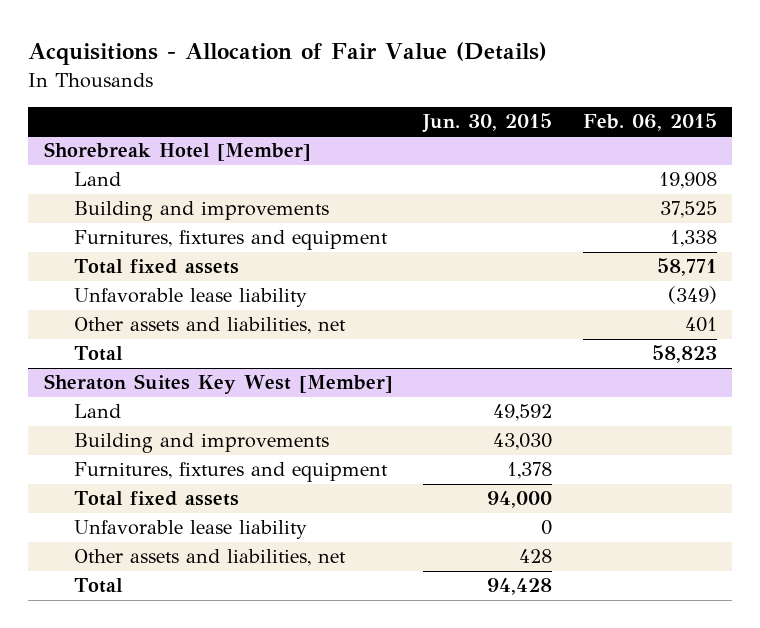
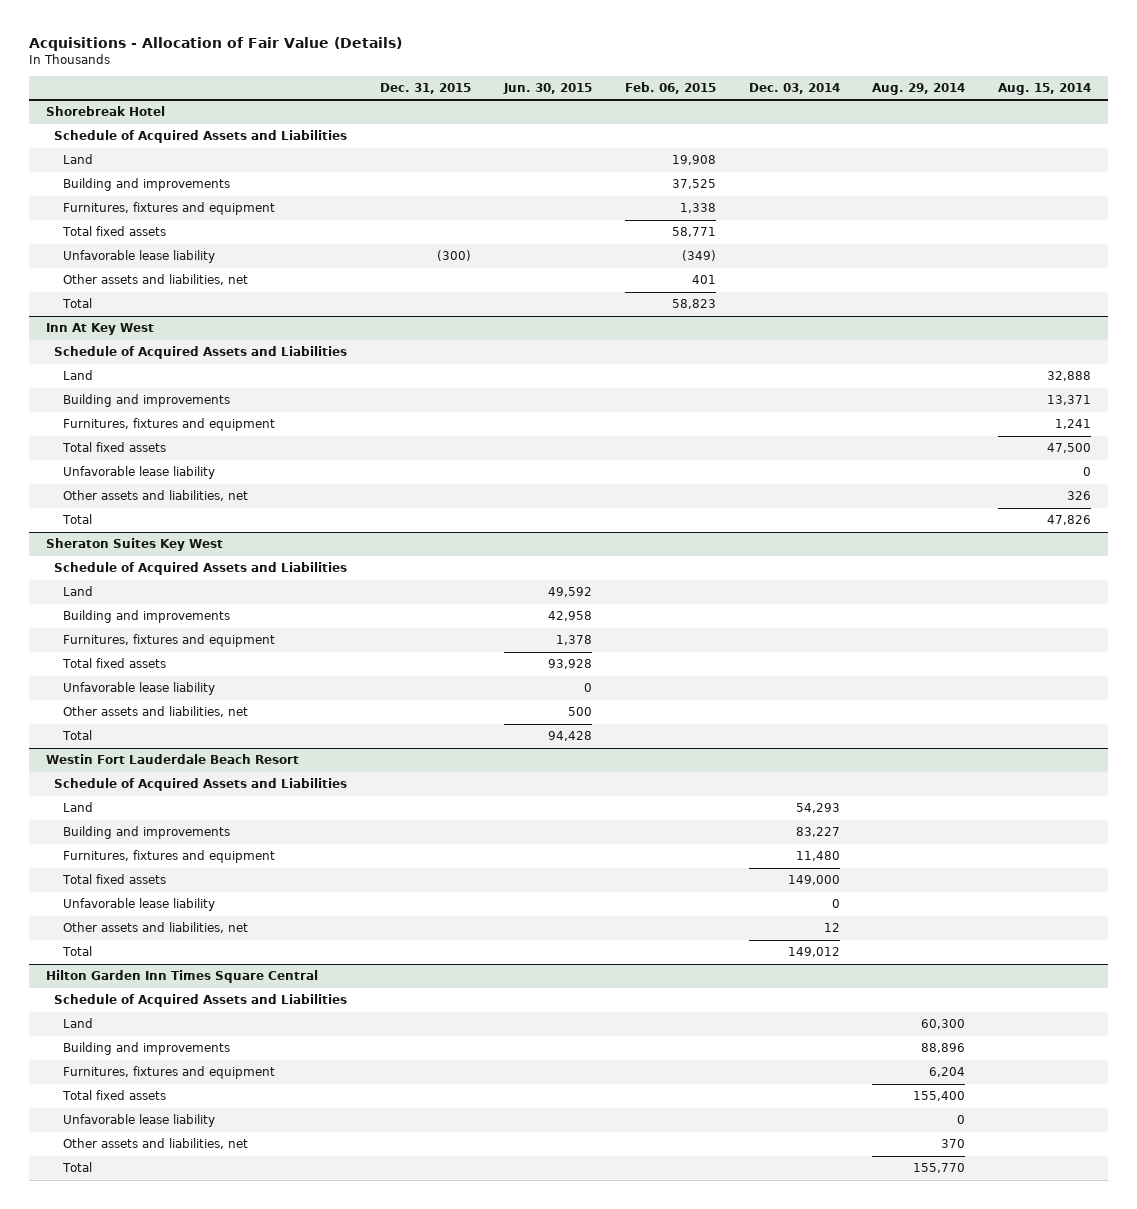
none -> [380,82,472,94] Dec. 31, 2015
none -> [748,82,840,94] Dec. 03, 2014
none -> [872,82,966,95] Aug. 29, 2014
none -> [998,82,1092,95] Aug. 15, 2014
[43,142,311,162] Shorebreak Hotel [Member] -> [45,106,165,117] Shorebreak Hotel
none -> [54,130,348,144] Schedule of Acquired Assets and Liabilities
none -> [45,323,154,336] Inn At Key West
none -> [54,346,348,360] Schedule of Acquired Assets and Liabilities
none -> [62,370,93,381] Land
none -> [62,394,230,408] Building and improvements
none -> [62,418,275,432] Furnitures, fixtures and equipment
none -> [61,442,166,453] Total fixed assets
none -> [62,466,215,480] Unfavorable lease liability
none -> [62,490,248,502] Other assets and liabilities, net
none -> [61,514,92,525] Total
[43,374,393,395] Sheraton Suites Key West [Member] -> [45,538,223,552] Sheraton Suites Key West
none -> [54,562,348,576] Schedule of Acquired Assets and Liabilities
[493,433,553,451] 43,030 -> [547,611,592,622] 42,958
[487,491,553,509] 94,000 -> [547,659,592,670] 93,928
[519,549,553,564] 428 -> [567,707,592,717] 500
none -> [45,754,299,765] Westin Fort Lauderdale Beach Resort
none -> [54,778,348,792] Schedule of Acquired Assets and Liabilities
none -> [62,802,93,813] Land
none -> [62,826,230,840] Building and improvements
none -> [62,850,275,864] Furnitures, fixtures and equipment
none -> [61,874,166,885] Total fixed assets
none -> [62,898,215,912] Unfavorable lease liability
none -> [62,922,248,934] Other assets and liabilities, net
none -> [61,946,92,957] Total
none -> [45,970,318,984] Hilton Garden Inn Times Square Central
none -> [54,994,348,1008] Schedule of Acquired Assets and Liabilities
none -> [62,1018,93,1029] Land
none -> [62,1042,230,1056] Building and improvements
none -> [62,1066,275,1080] Furnitures, fixtures and equipment
none -> [61,1090,166,1101] Total fixed assets
none -> [62,1114,215,1128] Unfavorable lease liability
none -> [62,1138,248,1150] Other assets and liabilities, net
none -> [61,1162,92,1173] Total

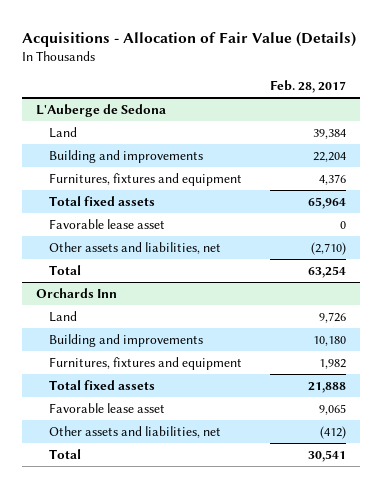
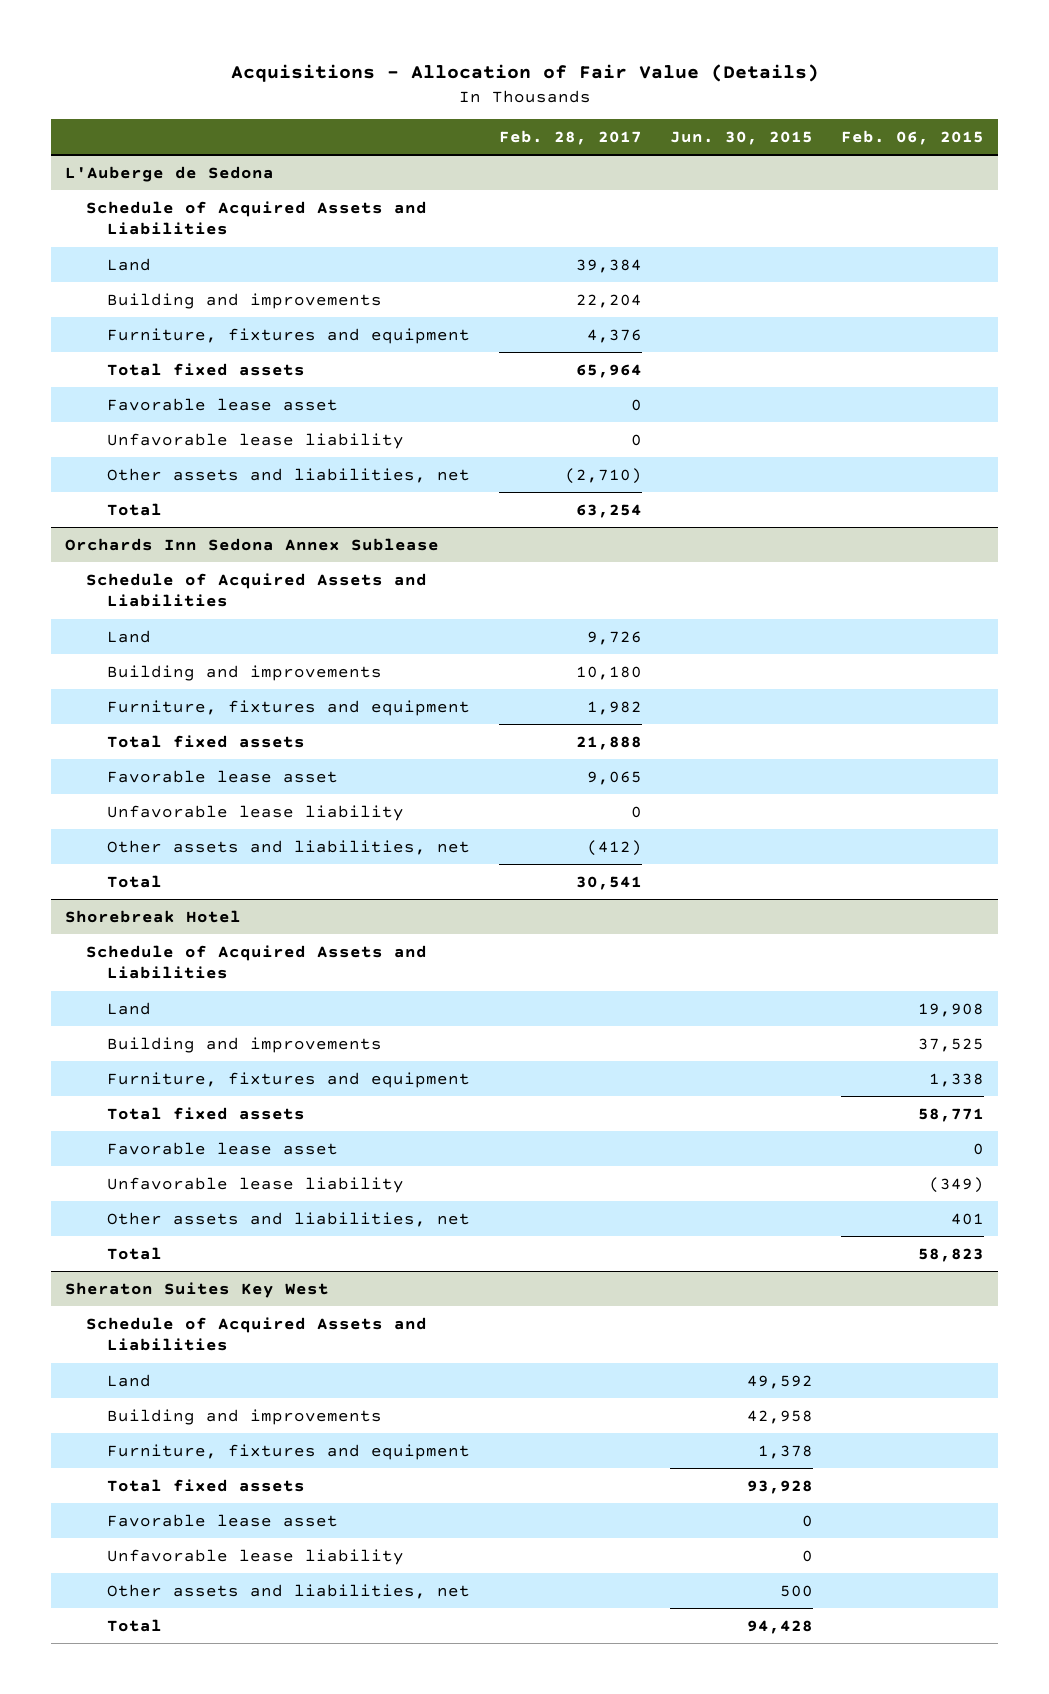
none -> [669,130,813,145] Jun. 30, 2015
none -> [840,129,984,145] Feb. 06, 2015
none -> [86,200,428,236] Schedule of Acquired Assets and Liabilities
[49,172,243,186] Furnitures, fixtures and equipment -> [107,327,471,344] Furniture, fixtures and equipment
none -> [107,432,405,449] Unfavorable lease liability
[35,287,117,298] Orchards Inn -> [65,537,440,551] Orchards Inn Sedona Annex Sublease
none -> [86,572,428,608] Schedule of Acquired Assets and Liabilities
[49,356,243,370] Furnitures, fixtures and equipment -> [107,699,471,716] Furniture, fixtures and equipment
none -> [107,804,405,821] Unfavorable lease liability
none -> [65,909,242,923] Shorebreak Hotel
none -> [86,944,428,980] Schedule of Acquired Assets and Liabilities
none -> [107,1001,152,1015] Land
none -> [107,1036,383,1053] Building and improvements
none -> [107,1071,471,1088] Furniture, fixtures and equipment
none -> [107,1106,306,1120] Total fixed assets
none -> [107,1141,339,1155] Favorable lease asset
none -> [107,1176,405,1193] Unfavorable lease liability
none -> [107,1211,471,1227] Other assets and liabilities, net
none -> [107,1246,163,1260] Total
none -> [65,1281,330,1298] Sheraton Suites Key West
none -> [86,1316,428,1352] Schedule of Acquired Assets and Liabilities
none -> [107,1373,152,1387] Land
none -> [107,1408,383,1425] Building and improvements
none -> [107,1443,471,1460] Furniture, fixtures and equipment
none -> [107,1478,306,1492] Total fixed assets
none -> [107,1513,339,1527] Favorable lease asset
none -> [107,1548,405,1565] Unfavorable lease liability
none -> [107,1583,471,1599] Other assets and liabilities, net
none -> [107,1618,163,1632] Total

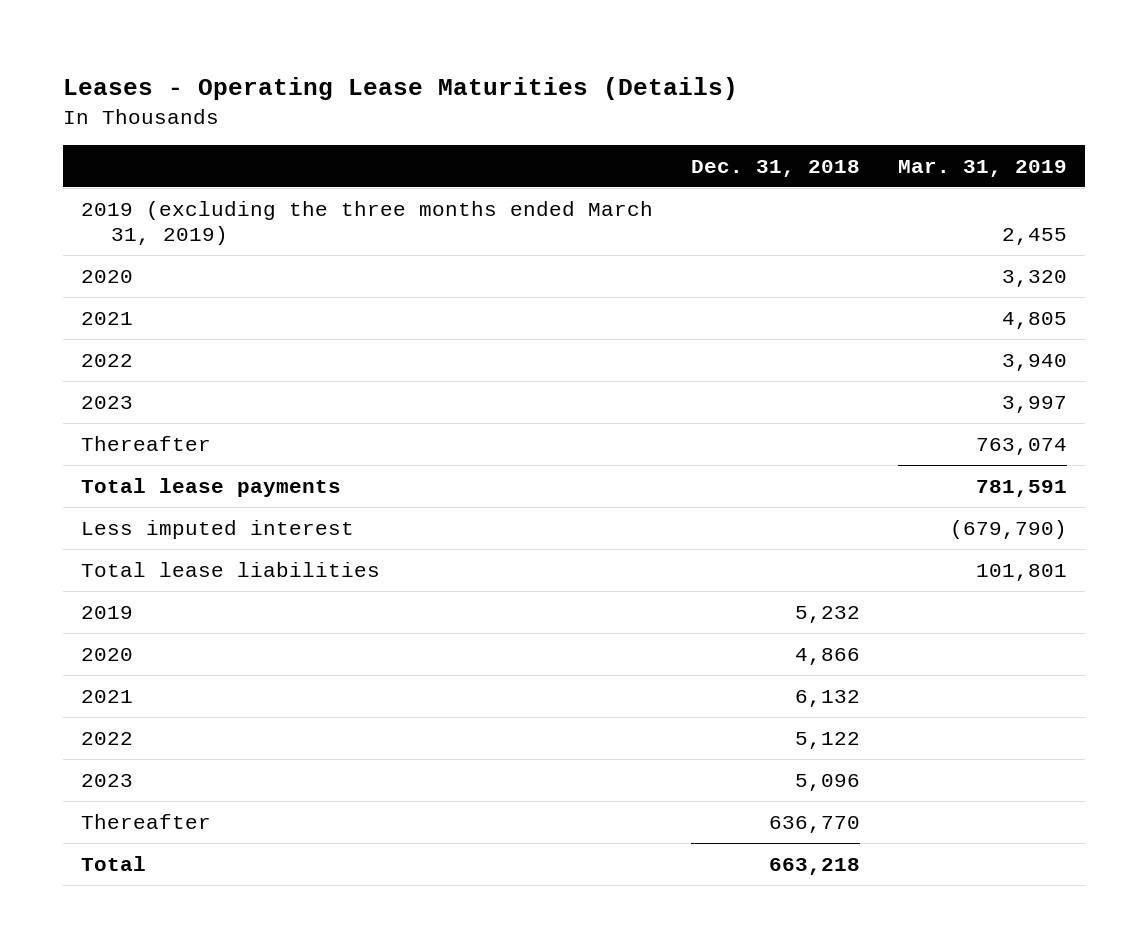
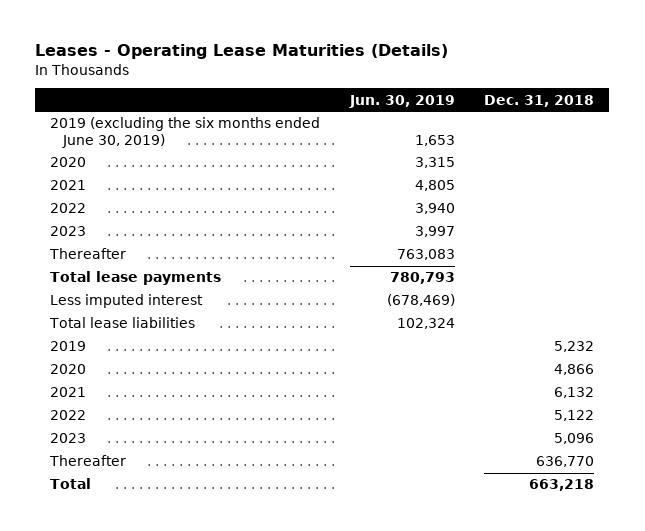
[897,159,1067,177] Mar. 31, 2019 -> none
none -> [348,94,455,108] Jun. 30, 2019
[81,200,654,246] 2019 (excluding the three months ended March 31, 2019) -> [50,117,321,148] 2019 (excluding the six months ended June 30, 2019)

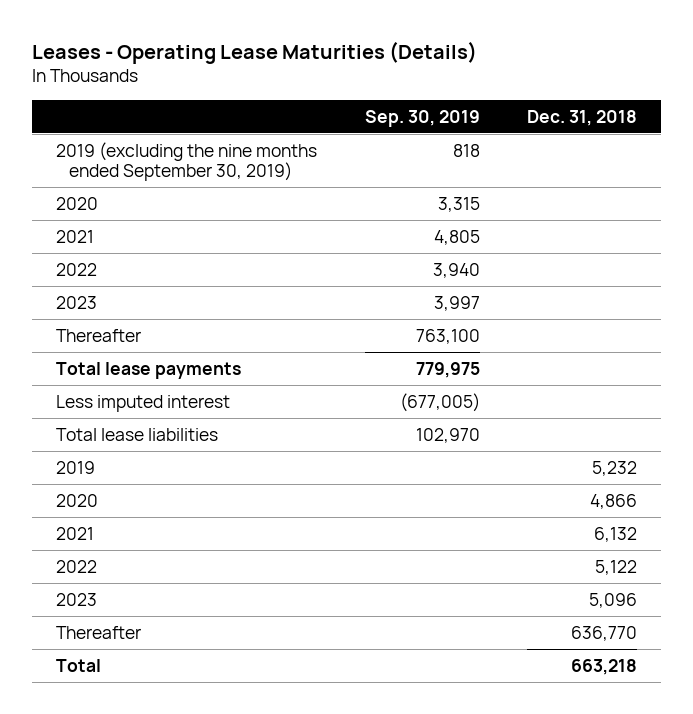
[348,94,455,108] Jun. 30, 2019 -> none
none -> [364,109,480,127] Sep. 30, 2019
[50,117,321,148] 2019 (excluding the six months ended June 30, 2019) -> [55,141,317,182] 2019 (excluding the nine months ended September 30, 2019)

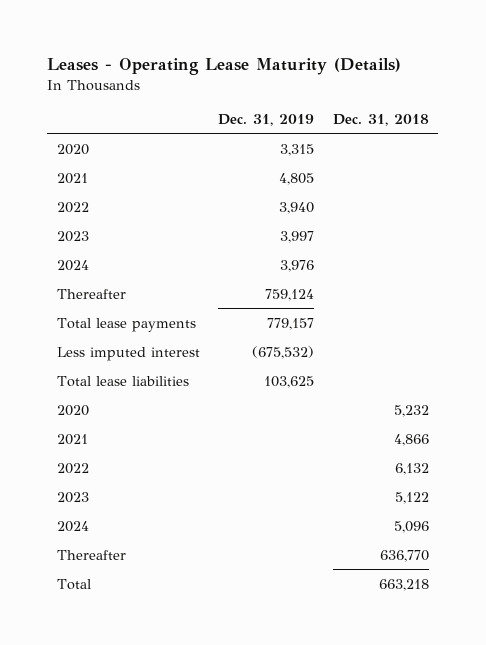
[32,41,478,65] Leases - Operating Lease Maturities (Details) -> [47,57,402,75] Leases - Operating Lease Maturity (Details)
[364,109,480,127] Sep. 30, 2019 -> none
none -> [218,113,315,126] Dec. 31, 2019
[55,141,317,182] 2019 (excluding the nine months ended September 30, 2019) -> none
none -> [56,259,89,271] 2024
[55,460,95,474] 2019 -> [56,404,89,416] 2020
[55,493,98,507] 2020 -> [56,433,88,445] 2021
[55,526,94,540] 2021 -> [56,462,89,474] 2022
[55,559,97,573] 2022 -> [56,491,89,503] 2023
[55,592,97,606] 2023 -> [56,520,89,532] 2024

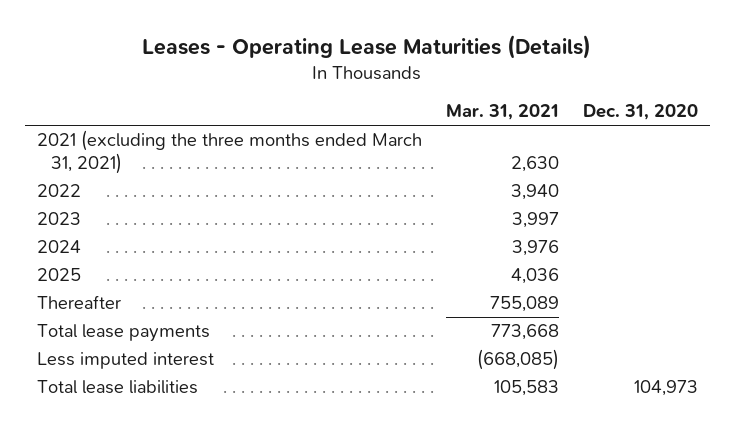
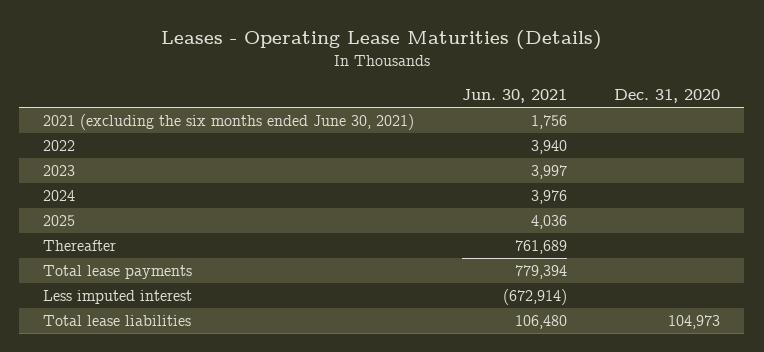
[445,104,559,121] Mar. 31, 2021 -> none
none -> [461,89,567,104] Jun. 30, 2021
[36,130,422,175] 2021 (excluding the three months ended March 31, 2021) -> [43,114,415,131] 2021 (excluding the six months ended June 30, 2021)

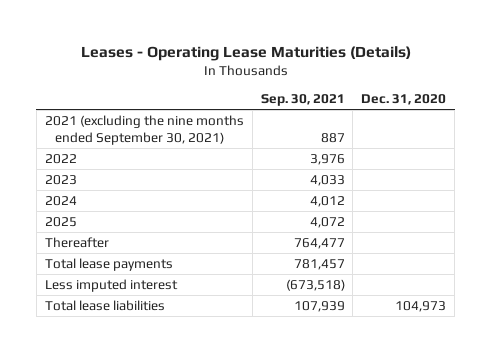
[461,89,567,104] Jun. 30, 2021 -> none
none -> [260,94,345,107] Sep. 30, 2021
[43,114,415,131] 2021 (excluding the six months ended June 30, 2021) -> [44,114,244,146] 2021 (excluding the nine months ended September 30, 2021)

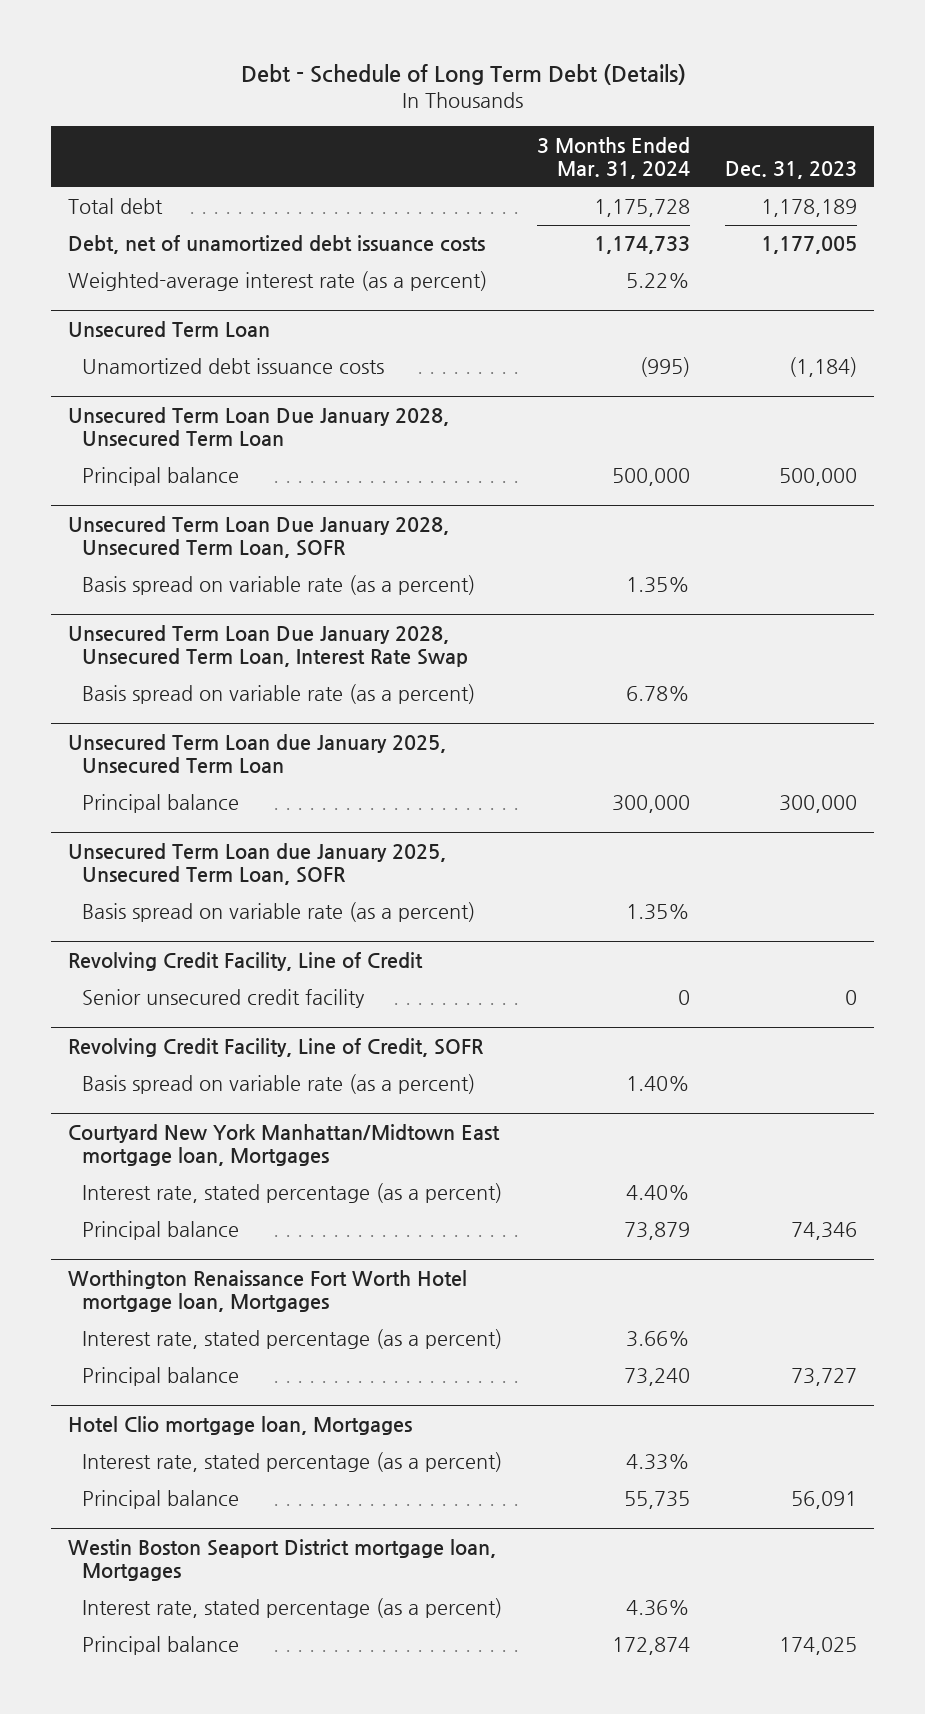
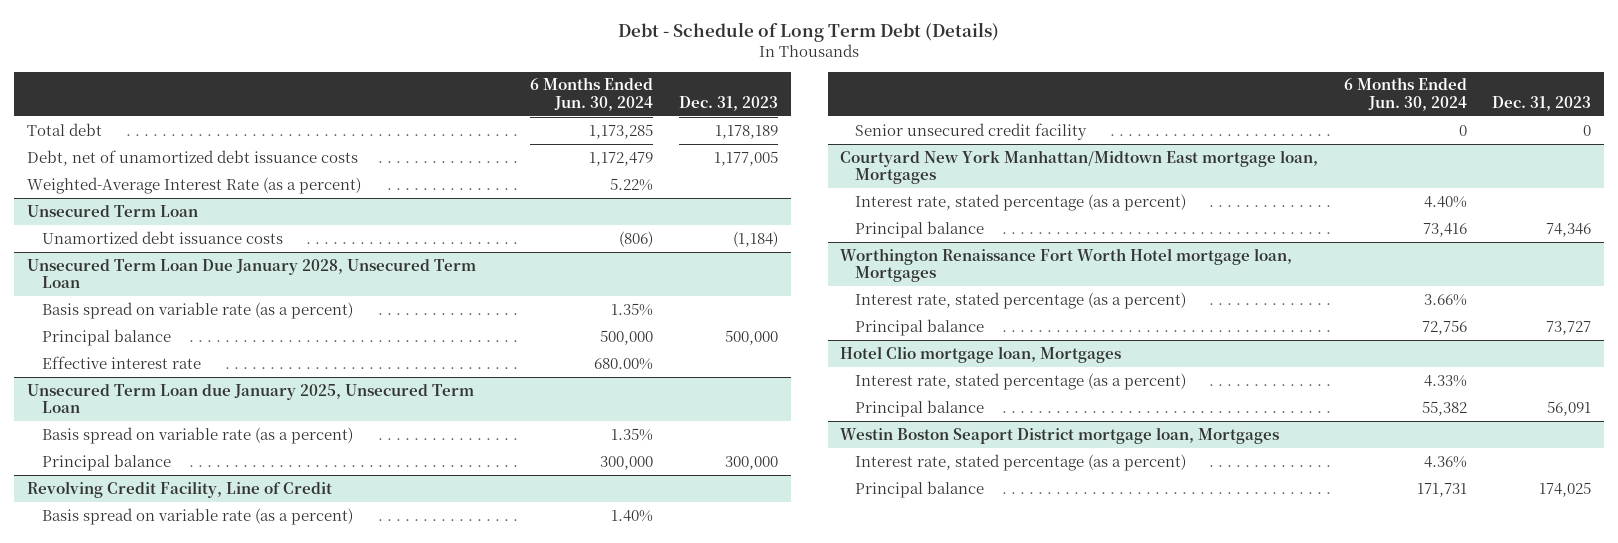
[536,136,690,179] 3 Months Ended Mar. 31, 2024 -> none
none -> [530,77,654,111] 6 Months Ended Jun. 30, 2024
[68,271,488,292] Weighted-average interest rate (as a percent) -> [26,176,361,194] Weighted-Average Interest Rate (as a percent)
none -> [41,301,353,319] Basis spread on variable rate (as a percent)
[68,515,450,559] Unsecured Term Loan Due January 2028, Unsecured Term Loan, SOFR -> none
[82,575,476,596] Basis spread on variable rate (as a percent) -> none
[68,624,469,668] Unsecured Term Loan Due January 2028, Unsecured Term Loan, Interest Rate Swap -> none
[82,684,476,705] Basis spread on variable rate (as a percent) -> none
none -> [41,355,201,369] Effective interest rate
none -> [41,426,353,444] Basis spread on variable rate (as a percent)
[68,842,447,886] Unsecured Term Loan due January 2025, Unsecured Term Loan, SOFR -> none
[82,902,476,923] Basis spread on variable rate (as a percent) -> none
none -> [41,507,353,525] Basis spread on variable rate (as a percent)
[68,1037,485,1057] Revolving Credit Facility, Line of Credit, SOFR -> none
[82,1074,476,1095] Basis spread on variable rate (as a percent) -> none

